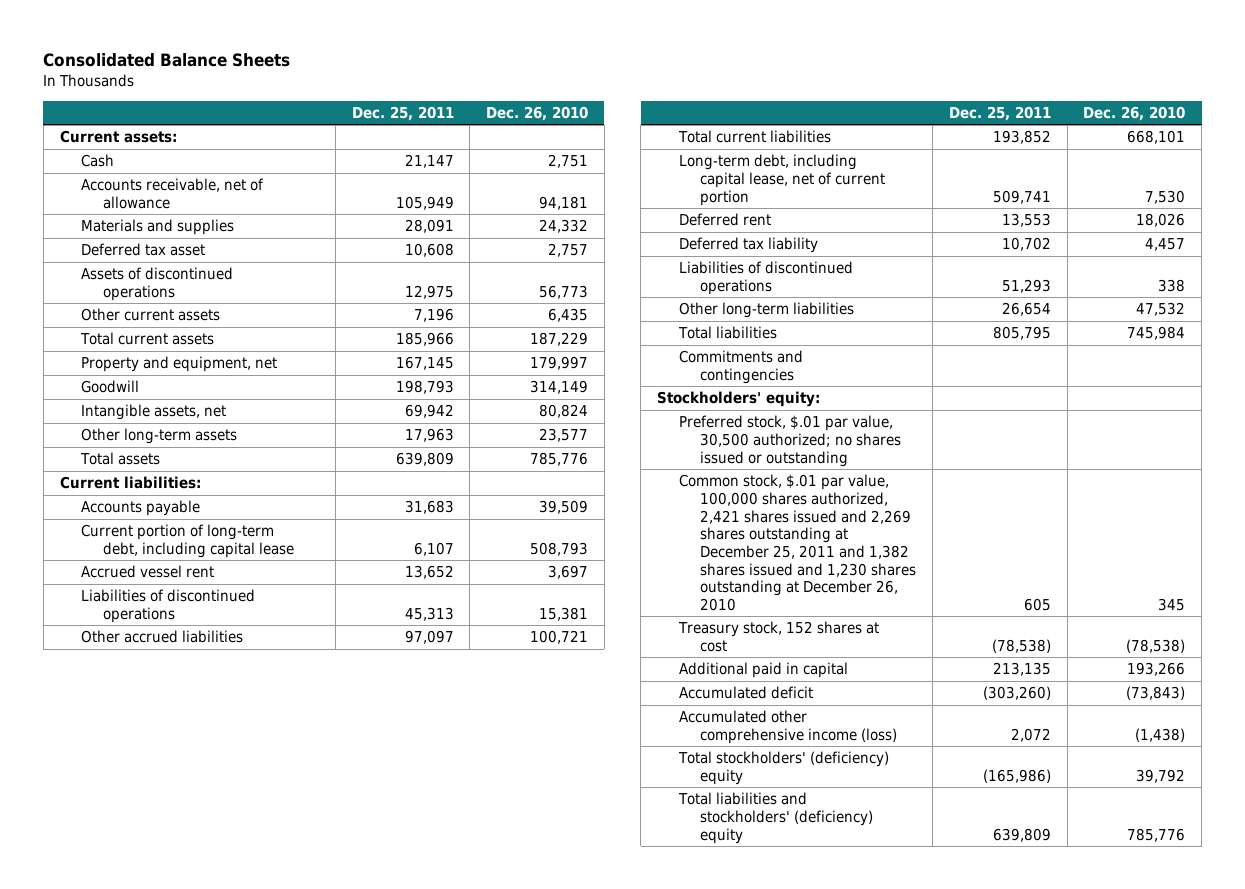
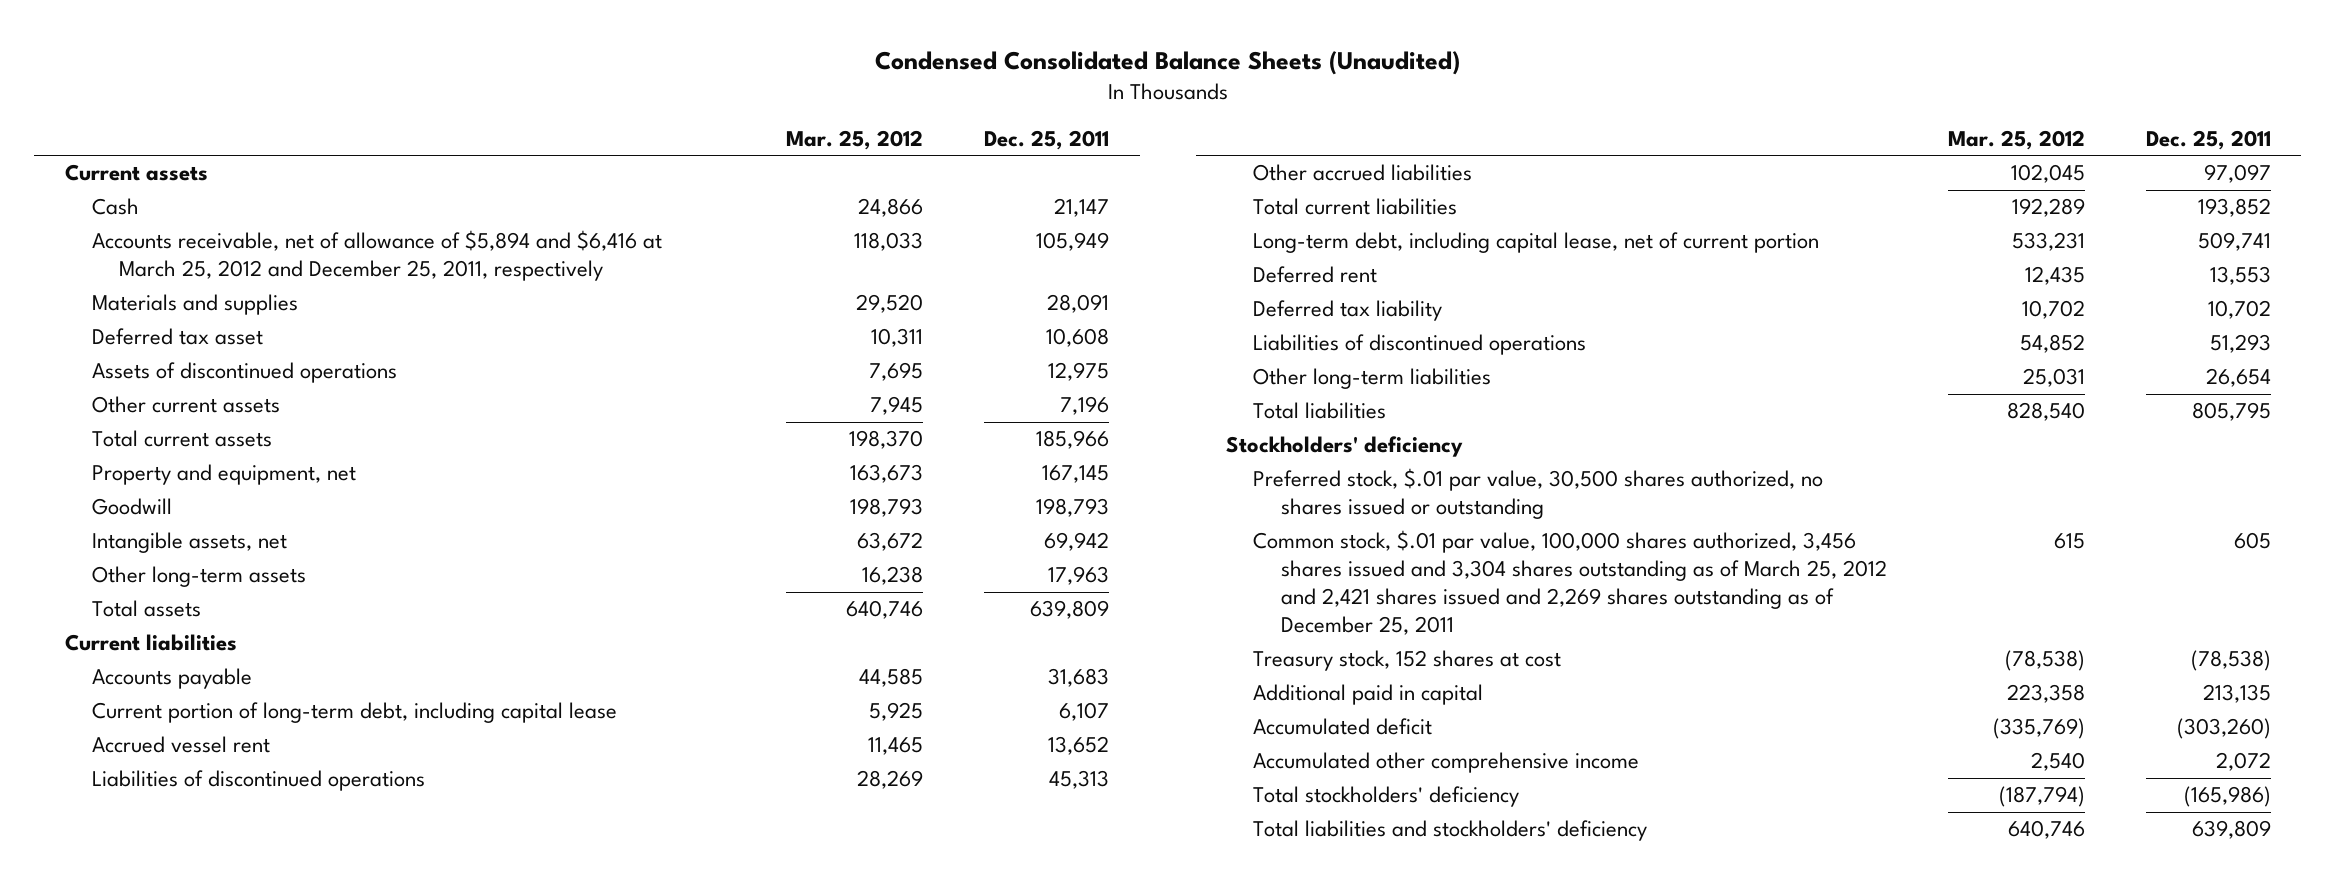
[43,53,291,68] Consolidated Balance Sheets -> [874,51,1460,76] Condensed Consolidated Balance Sheets (Unaudited)
[486,105,589,121] Dec. 26, 2010 -> none
none -> [786,129,924,150] Mar. 25, 2012
[59,130,177,144] Current assets: -> [64,164,208,182] Current assets
[81,178,265,209] Accounts receivable, net of allowance -> [92,230,663,282] Accounts receivable, net of allowance of $5,894 and $6,416 at March 25, 2012 and December 25, 2011, respectively
[59,476,201,490] Current liabilities: -> [64,634,237,652] Current liabilities
[678,350,803,384] Commitments and contingencies -> none
[657,391,821,408] Stockholders' equity: -> [1226,436,1464,458] Stockholders' deficiency
[678,415,902,467] Preferred stock, $.01 par value, 30,500 authorized; no shares issued or outstanding -> [1253,468,1824,520] Preferred stock, $.01 par value, 30,500 shares authorized, no shares issued or outstanding
[678,474,917,611] Common stock, $.01 par value, 100,000 shares authorized, 2,421 shares issued and 2,269 shares outstanding at December 25, 2011 and 1,382 shares issued and 1,230 shares outstanding at December 26, 2010 -> [1253,530,1887,636] Common stock, $.01 par value, 100,000 shares authorized, 3,456 shares issued and 3,304 shares outstanding as of March 25, 2012 and 2,421 shares issued and 2,269 shares outstanding as of December 25, 2011
[678,710,898,744] Accumulated other comprehensive income (loss) -> [1253,752,1640,774] Accumulated other comprehensive income
[677,751,889,785] Total stockholders' (deficiency) equity -> [1253,786,1520,808] Total stockholders' deficiency
[677,792,874,844] Total liabilities and stockholders' (deficiency) equity -> [1253,820,1648,842] Total liabilities and stockholders' deficiency

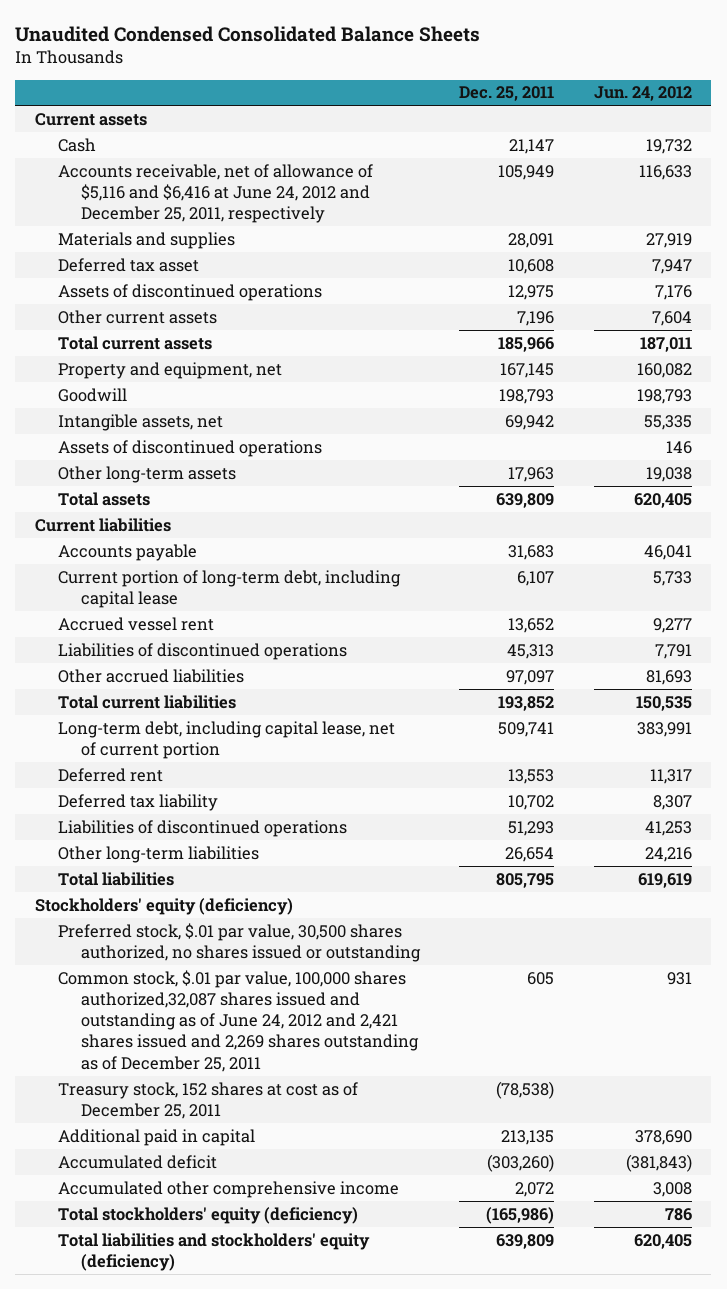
[874,51,1460,76] Condensed Consolidated Balance Sheets (Unaudited) -> [15,25,481,42] Unaudited Condensed Consolidated Balance Sheets
[786,129,924,150] Mar. 25, 2012 -> none
none -> [593,86,692,102] Jun. 24, 2012
[92,230,663,282] Accounts receivable, net of allowance of $5,894 and $6,416 at March 25, 2012 and December 25, 2011, respectively -> [57,163,373,224] Accounts receivable, net of allowance of $5,116 and $6,416 at June 24, 2012 and December 25, 2011, respectively
none -> [57,439,322,457] Assets of discontinued operations
[1226,436,1464,458] Stockholders' deficiency -> [35,897,294,915] Stockholders' equity (deficiency)
[1253,530,1887,636] Common stock, $.01 par value, 100,000 shares authorized, 3,456 shares issued and 3,304 shares outstanding as of March 25, 2012 and 2,421 shares issued and 2,269 shares outstanding as of December 25, 2011 -> [57,969,419,1072] Common stock, $.01 par value, 100,000 shares authorized,32,087 shares issued and outstanding as of June 24, 2012 and 2,421 shares issued and 2,269 shares outstanding as of December 25, 2011
[1253,650,1562,672] Treasury stock, 152 shares at cost -> [57,1081,358,1119] Treasury stock, 152 shares at cost as of December 25, 2011
[1253,786,1520,808] Total stockholders' deficiency -> [57,1206,358,1224] Total stockholders' equity (deficiency)
[1253,820,1648,842] Total liabilities and stockholders' deficiency -> [57,1232,370,1271] Total liabilities and stockholders' equity (deficiency)

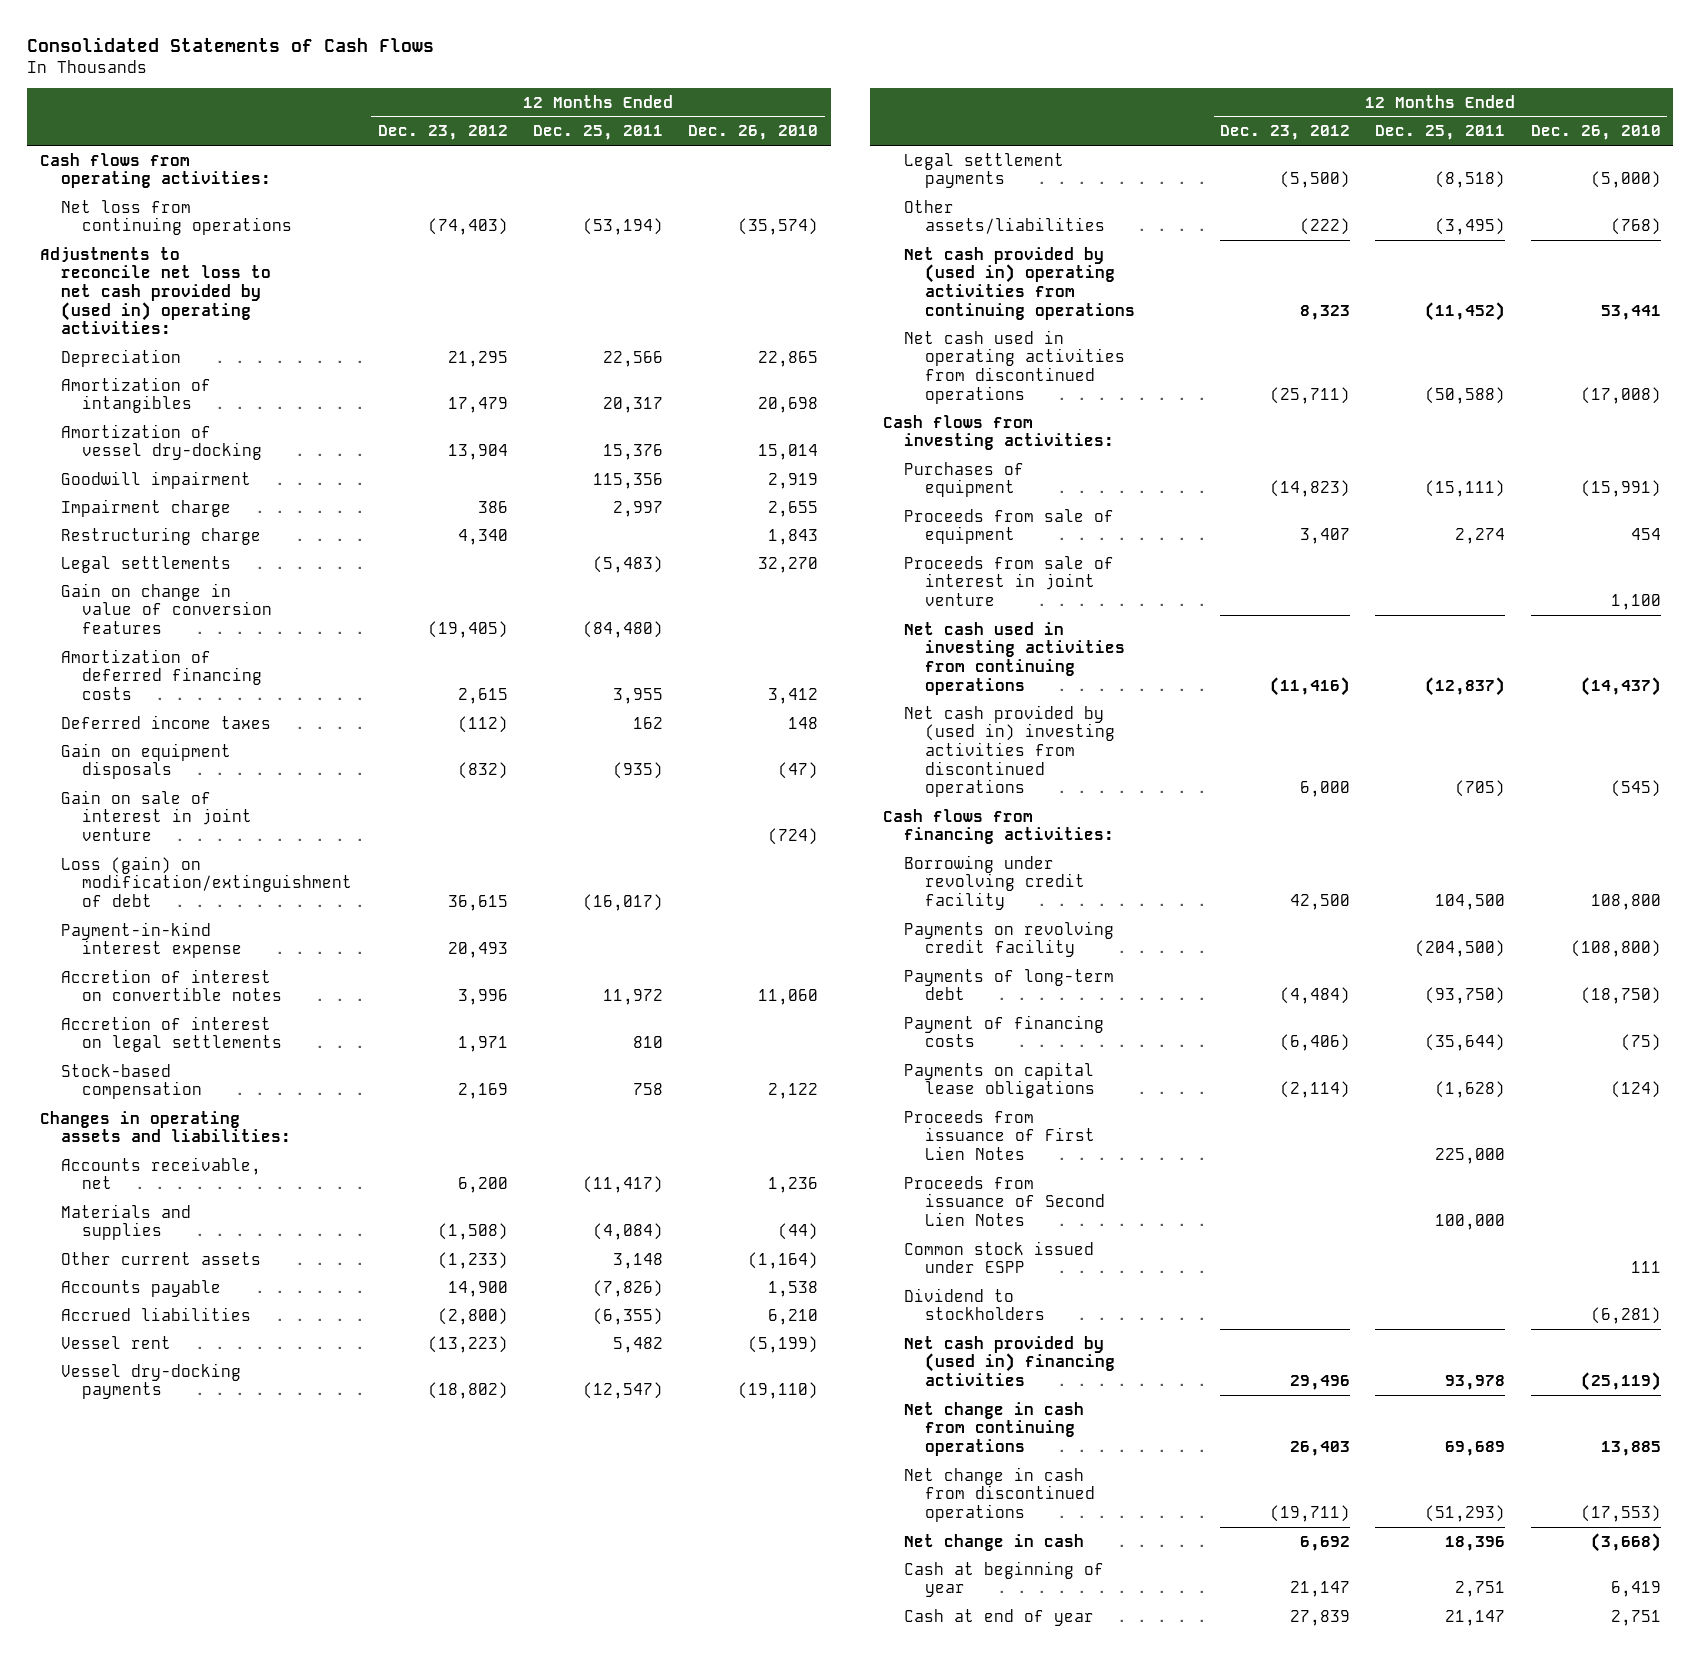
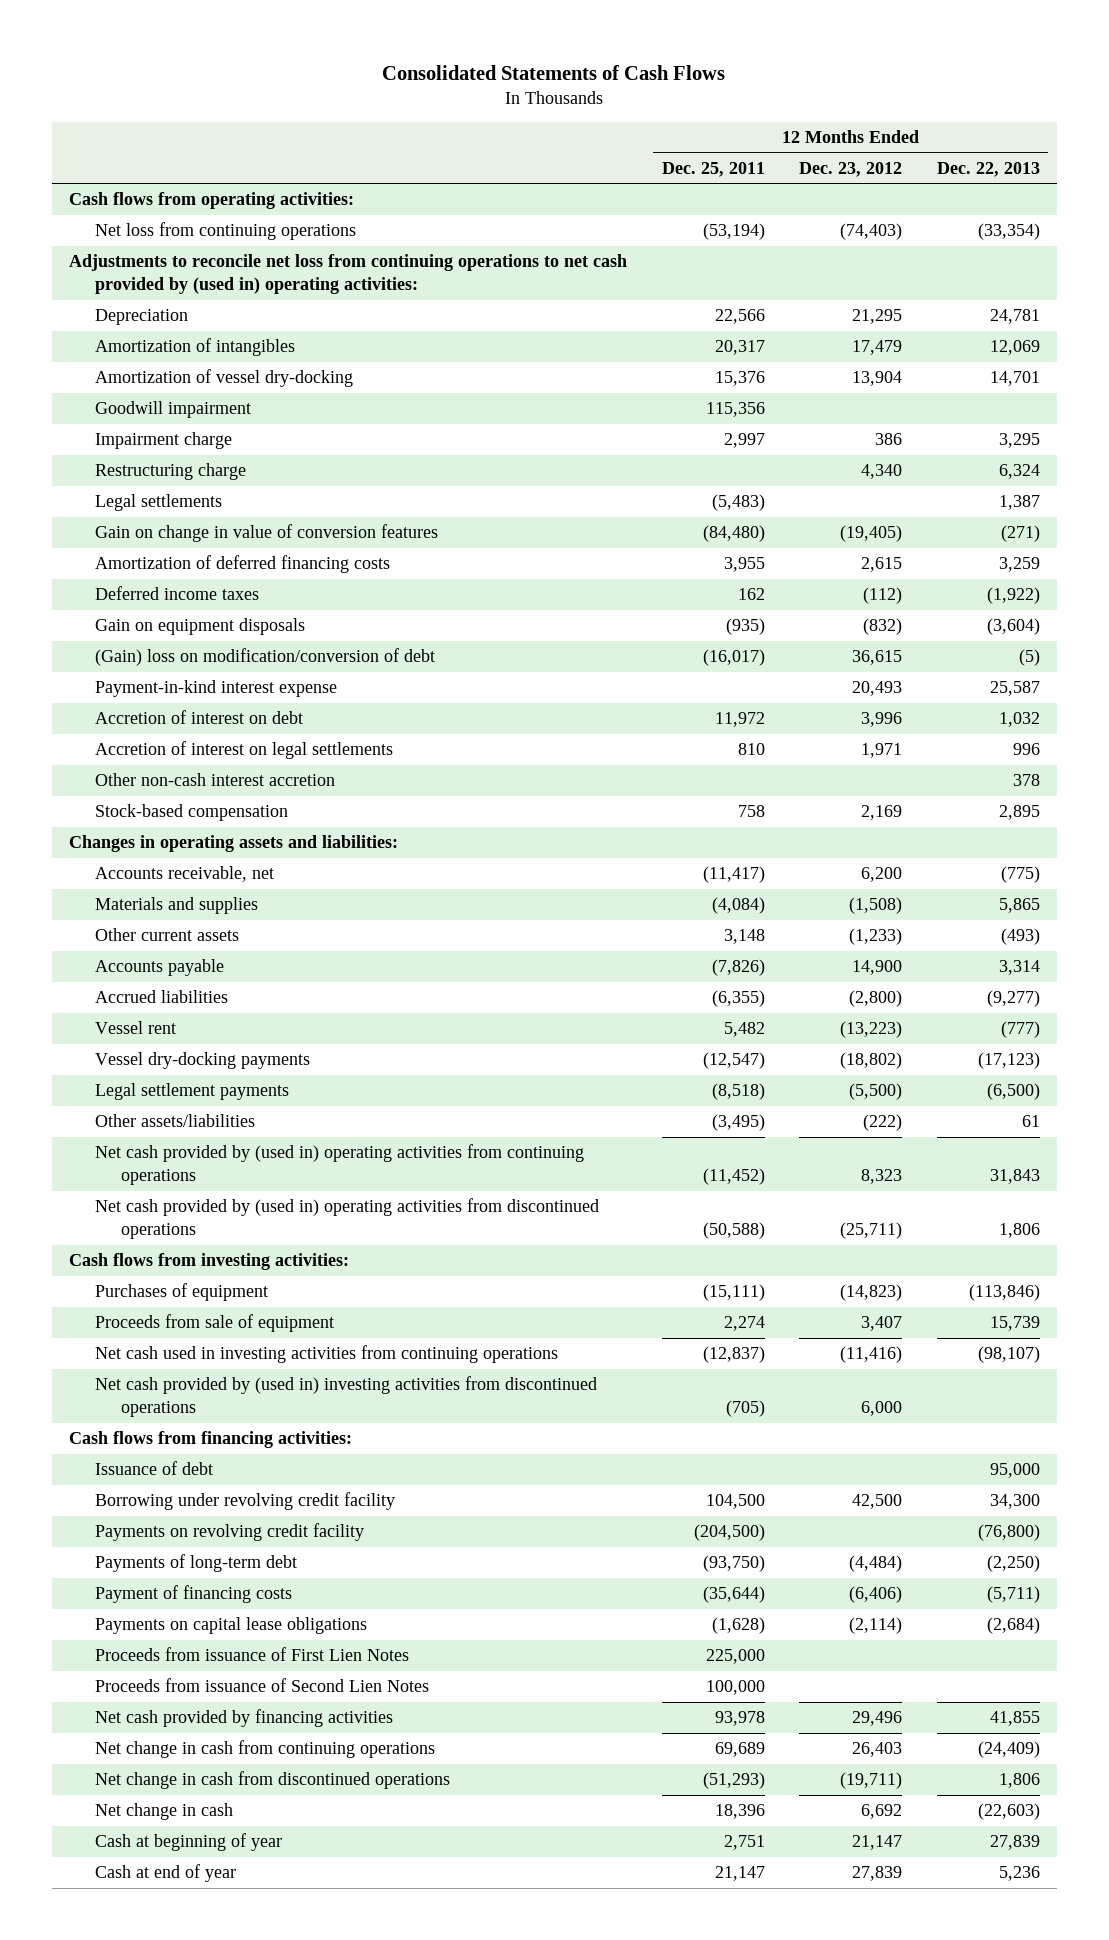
[688,125,819,141] Dec. 26, 2010 -> none
none -> [936,161,1040,177] Dec. 22, 2013
[40,246,272,335] Adjustments to reconcile net loss to net cash provided by (used in) operating activities: -> [69,254,628,295] Adjustments to reconcile net loss from continuing operations to net cash provided by (used in) operating activities:
[61,789,253,841] Gain on sale of interest in joint venture -> none
[61,855,353,907] Loss (gain) on modification/extinguishment of debt -> [95,648,436,667] (Gain) loss on modification/conversion of debt
[61,968,283,1002] Accretion of interest on convertible notes -> [95,710,304,725] Accretion of interest on debt
none -> [95,773,336,787] Other non-cash interest accretion
[903,329,1125,404] Net cash used in operating activities from discontinued operations -> [95,1198,600,1240] Net cash provided by (used in) operating activities from discontinued operations
[903,555,1114,606] Proceeds from sale of interest in joint venture -> none
none -> [95,1461,214,1476] Issuance of debt
[903,1240,1094,1274] Common stock issued under ESPP -> none
[903,1287,1045,1321] Dividend to stockholders -> none
[903,1335,1115,1386] Net cash provided by (used in) financing activities -> [95,1709,394,1728] Net cash provided by financing activities

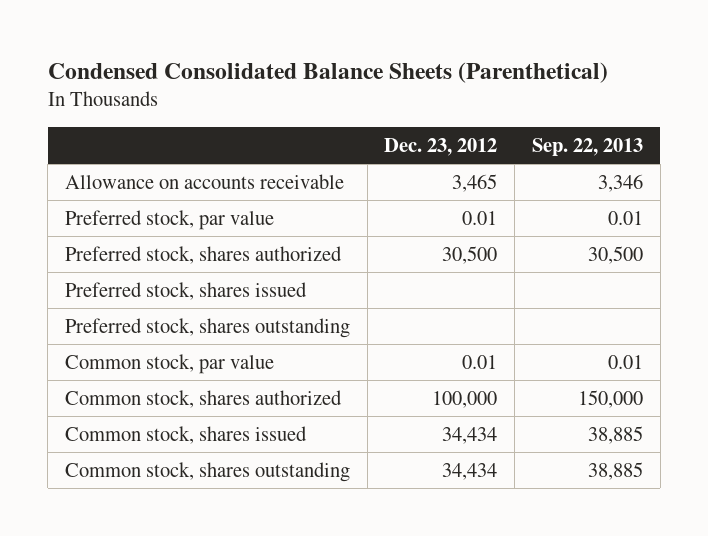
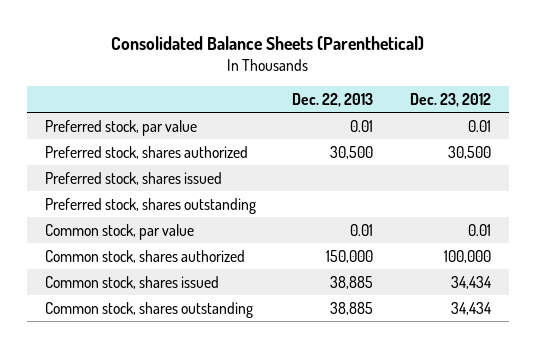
[47,62,608,84] Condensed Consolidated Balance Sheets (Parenthetical) -> [110,36,424,51] Consolidated Balance Sheets (Parenthetical)
[532,137,644,156] Sep. 22, 2013 -> none
none -> [292,92,374,107] Dec. 22, 2013
[64,173,344,189] Allowance on accounts receivable -> none

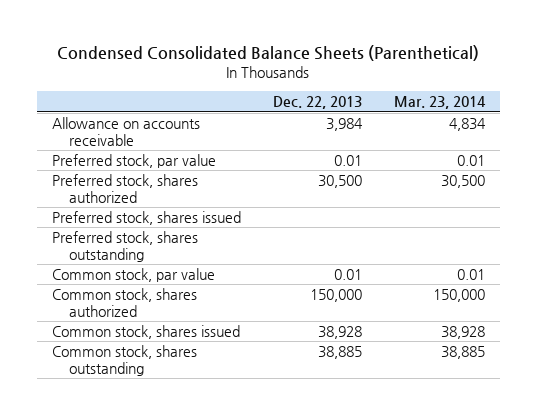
[110,36,424,51] Consolidated Balance Sheets (Parenthetical) -> [57,45,480,62] Condensed Consolidated Balance Sheets (Parenthetical)
[409,92,491,107] Dec. 23, 2012 -> none
none -> [393,96,486,110] Mar. 23, 2014
none -> [52,117,201,146] Allowance on accounts receivable
[330,275,374,289] 38,885 -> [317,326,362,340] 38,928

